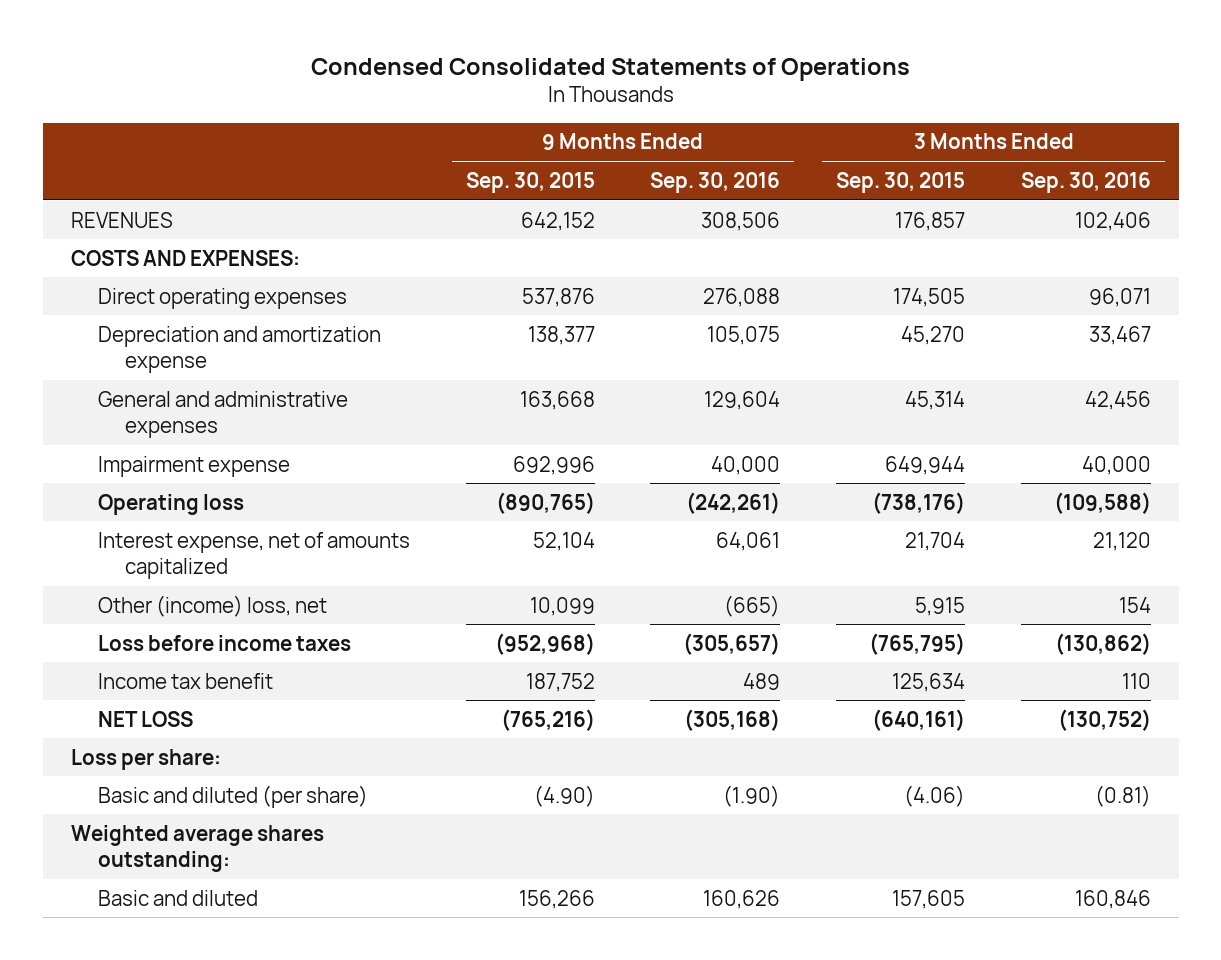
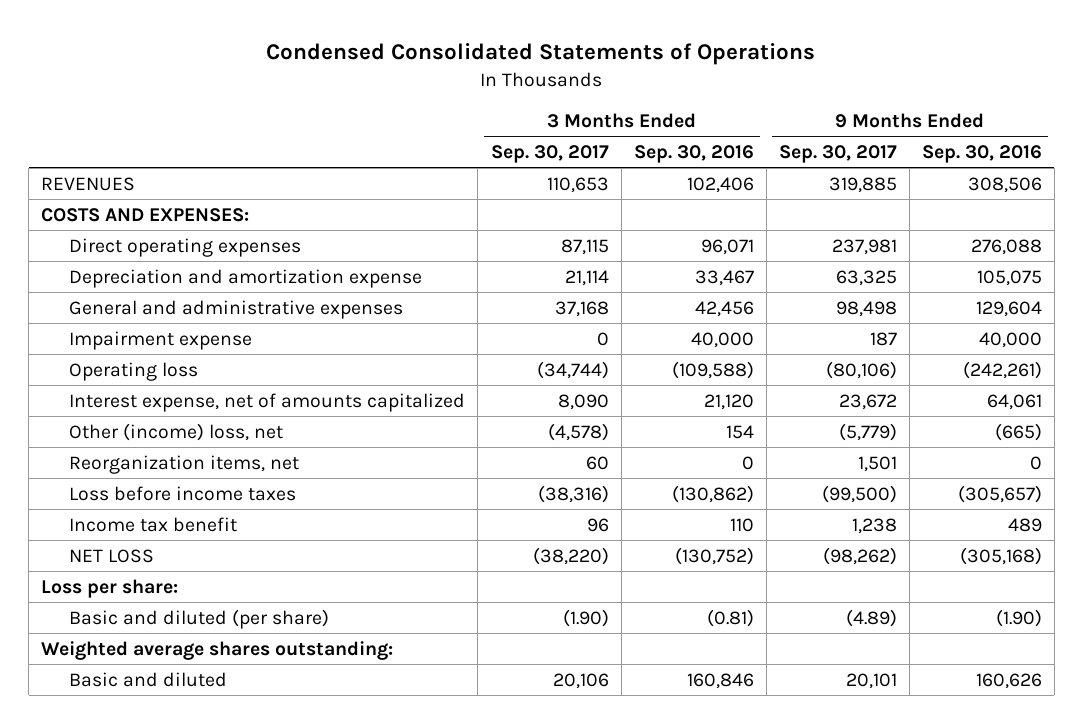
[465,171,595,193] Sep. 30, 2015 -> none
[836,171,966,193] Sep. 30, 2015 -> none
none -> [490,144,609,163] Sep. 30, 2017
none -> [778,144,897,163] Sep. 30, 2017
none -> [69,454,300,474] Reorganization items, net

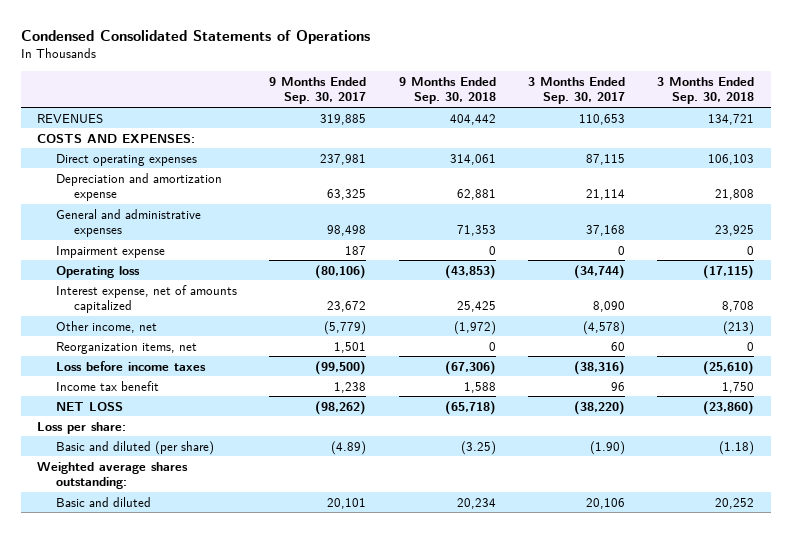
[633,144,754,163] Sep. 30, 2016 -> none
[921,144,1042,163] Sep. 30, 2016 -> none
none -> [398,76,496,105] 9 Months Ended Sep. 30, 2018
none -> [657,76,755,105] 3 Months Ended Sep. 30, 2018
[69,422,284,441] Other (income) loss, net -> [55,320,157,333] Other income, net

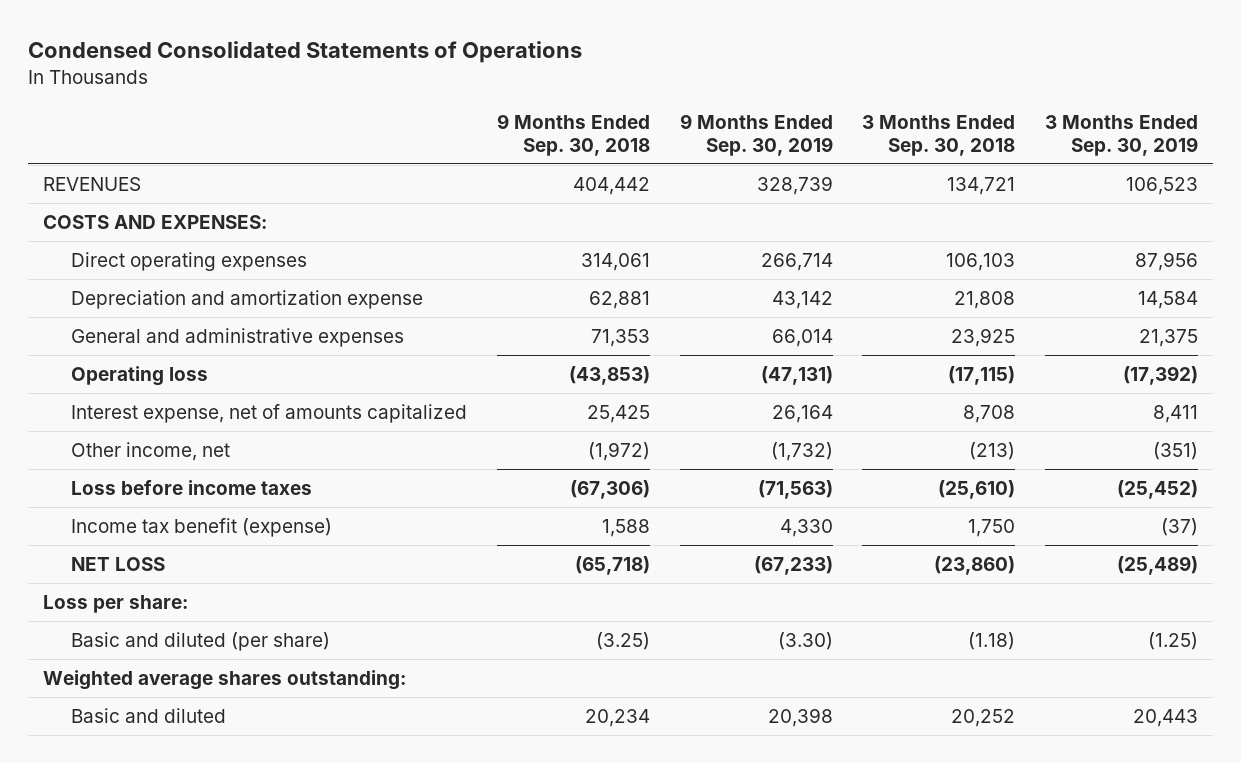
[269,76,367,105] 9 Months Ended Sep. 30, 2017 -> none
[527,76,625,105] 3 Months Ended Sep. 30, 2017 -> none
none -> [679,113,833,157] 9 Months Ended Sep. 30, 2019
none -> [1045,114,1199,157] 3 Months Ended Sep. 30, 2019
[55,245,165,258] Impairment expense -> none
[55,341,197,354] Reorganization items, net -> none
[55,380,159,391] Income tax benefit -> [71,517,333,537] Income tax benefit (expense)

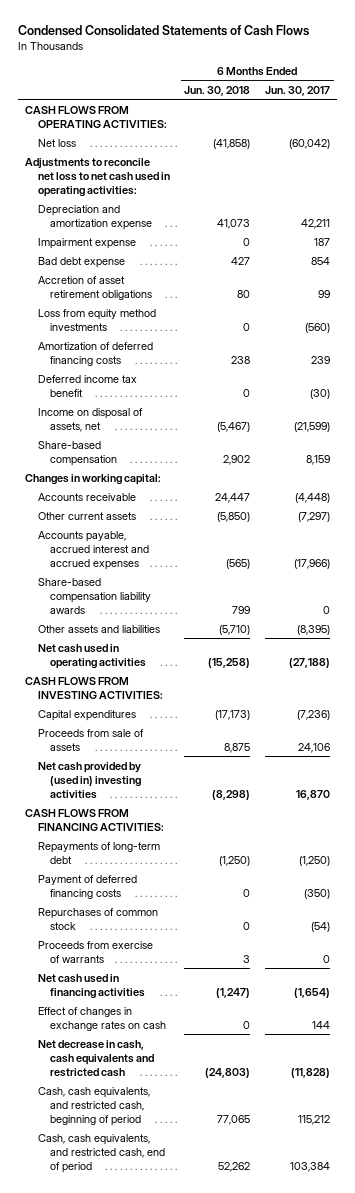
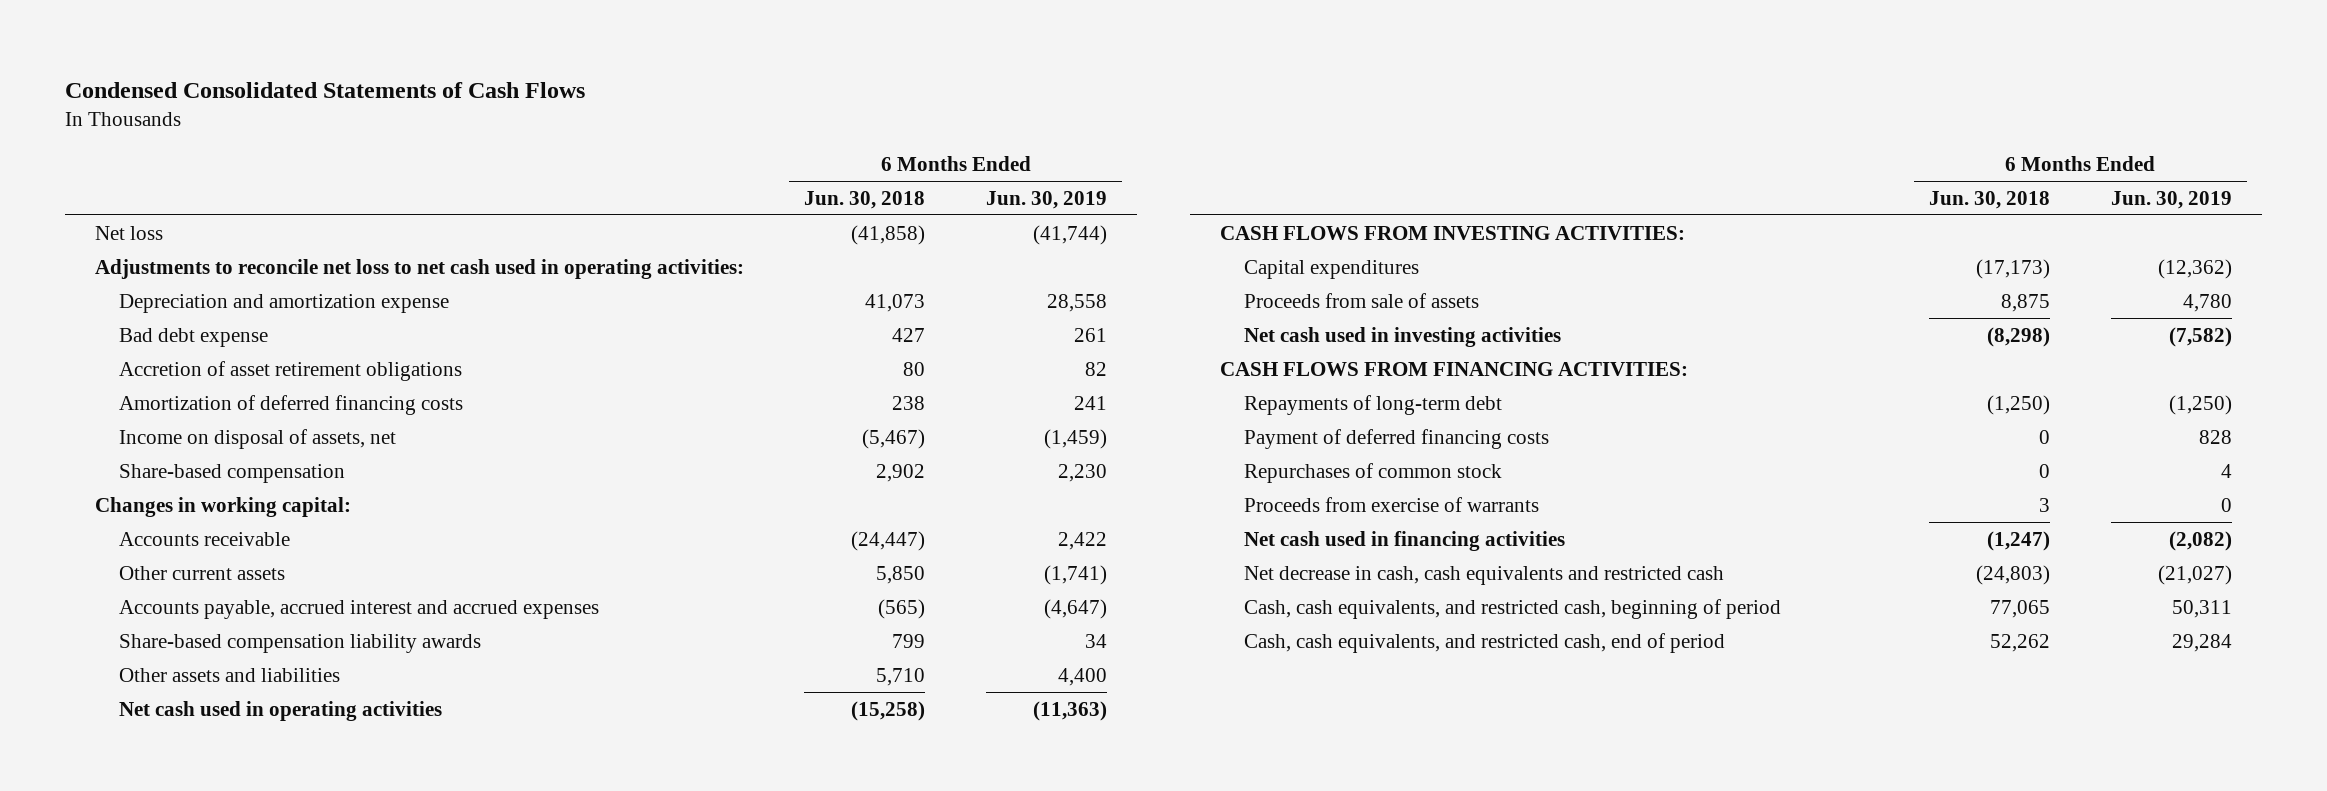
[265,85,331,96] Jun. 30, 2017 -> none
none -> [985,190,1107,209] Jun. 30, 2019
[25,105,167,128] CASH FLOWS FROM OPERATING ACTIVITIES: -> none
[37,237,136,249] Impairment expense -> none
[37,308,156,331] Loss from equity method investments -> none
[37,374,137,397] Deferred income tax benefit -> none
[215,492,251,503] 24,447 -> [851,530,926,551] (24,447)
[217,511,251,522] (5,850) -> [876,565,926,584] 5,850
[219,624,251,635] (5,710) -> [876,667,926,686] 5,710
[37,761,142,799] Net cash provided by (used in) investing activities -> [1244,326,1562,347] Net cash used in investing activities
[37,1006,167,1031] Effect of changes in exchange rates on cash -> none

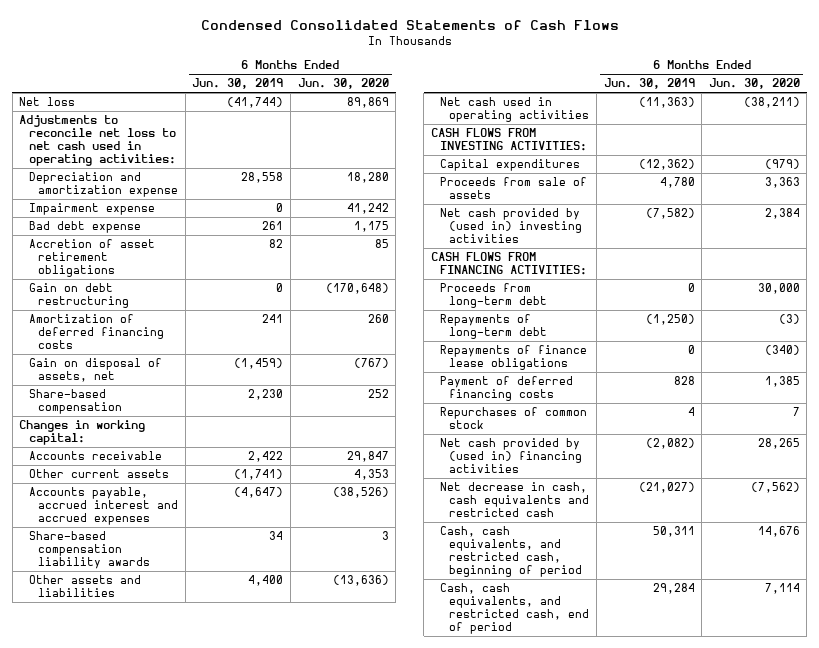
[804,190,926,209] Jun. 30, 2018 -> none
none -> [297,78,389,90] Jun. 30, 2020
none -> [28,203,155,216] Impairment expense
none -> [28,283,130,309] Gain on debt restructuring
[119,428,397,449] Income on disposal of assets, net -> [28,358,162,383] Gain on disposal of assets, net
[1244,326,1562,347] Net cash used in investing activities -> [439,208,583,244] Net cash provided by (used in) investing activities
none -> [439,283,548,309] Proceeds from long-term debt
none -> [439,345,587,371] Repayments of finance lease obligations
[1244,496,1540,512] Proceeds from exercise of warrants -> none
[1244,530,1566,551] Net cash used in financing activities -> [439,438,583,474] Net cash provided by (used in) financing activities

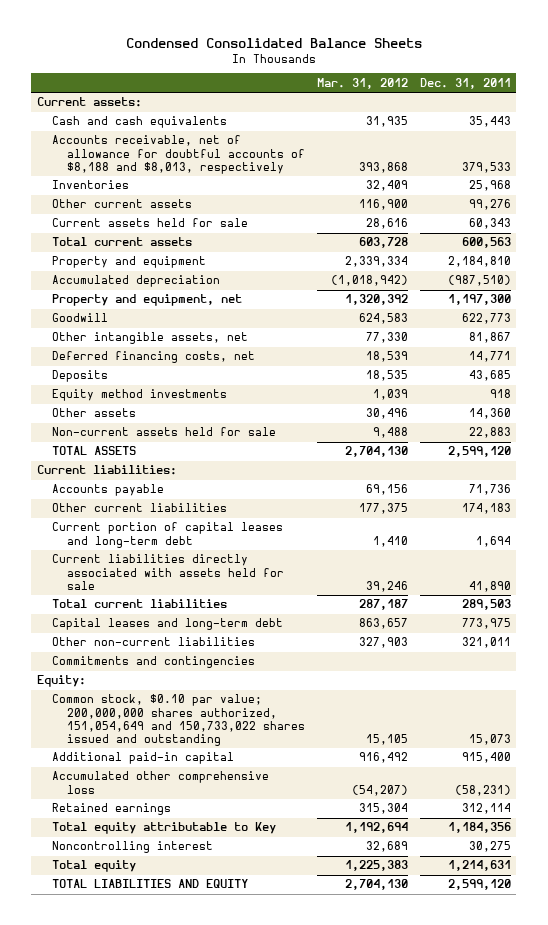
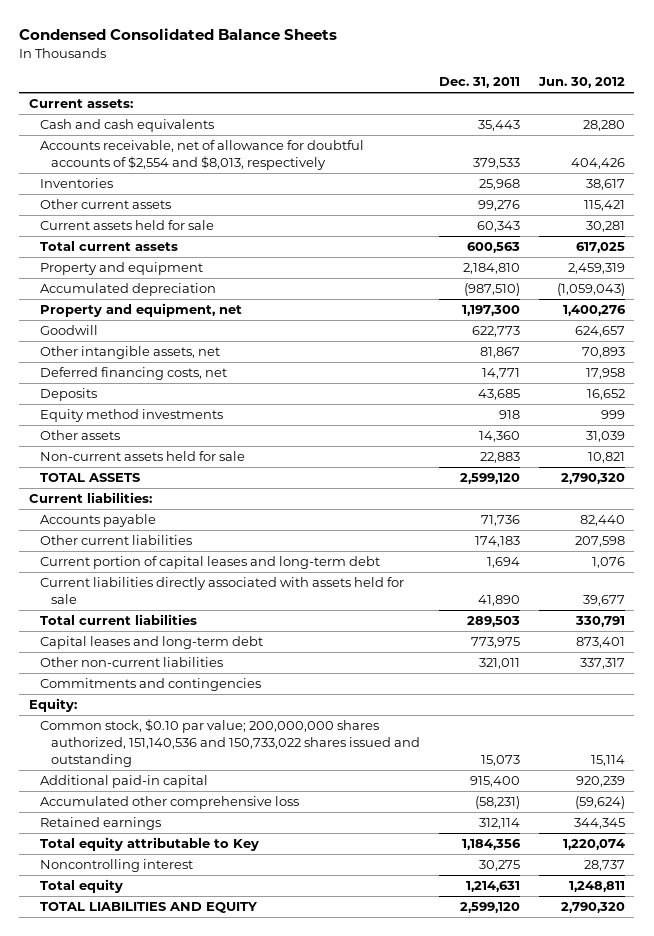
[316,77,408,89] Mar. 31, 2012 -> none
none -> [538,77,626,89] Jun. 30, 2012
[52,135,306,174] Accounts receivable, net of allowance for doubtful accounts of $8,188 and $8,013, respectively -> [40,140,365,171] Accounts receivable, net of allowance for doubtful accounts of $2,554 and $8,013, respectively
[52,694,306,747] Common stock, $0.10 par value; 200,000,000 shares authorized, 151,054,649 and 150,733,022 shares issued and outstanding -> [40,719,421,768] Common stock, $0.10 par value; 200,000,000 shares authorized, 151,140,536 and 150,733,022 shares issued and outstanding

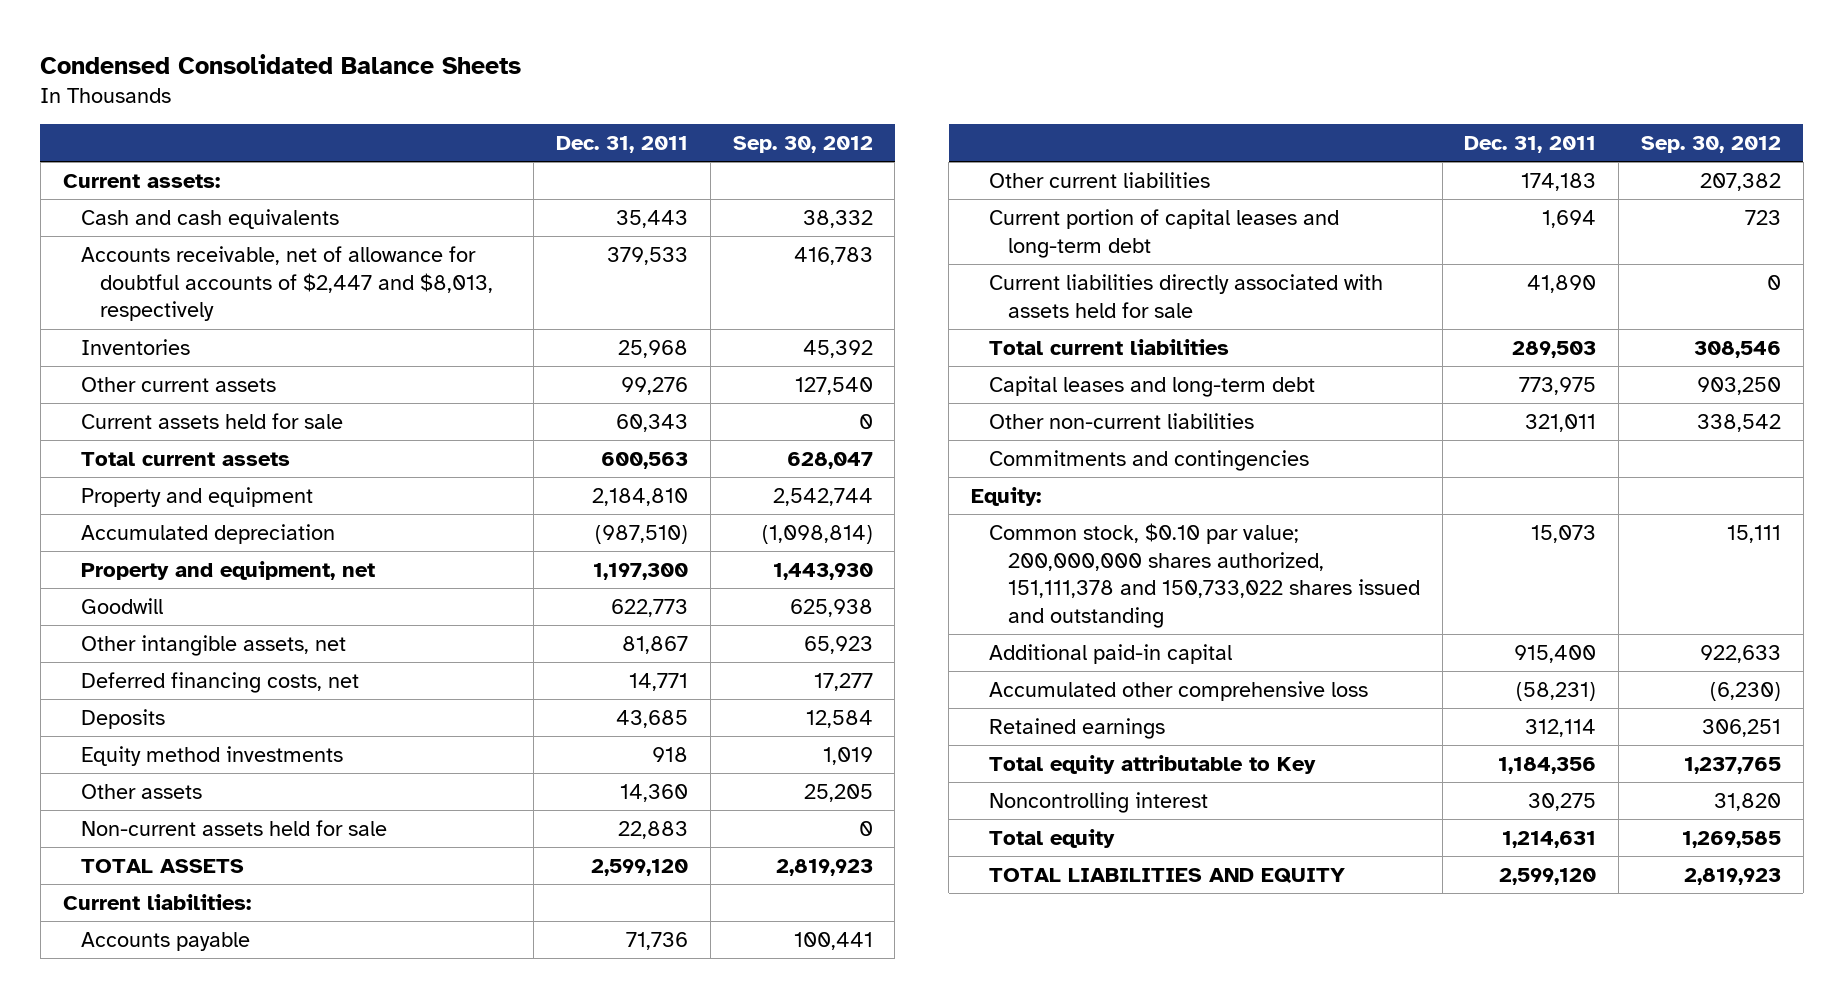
[538,77,626,89] Jun. 30, 2012 -> none
none -> [732,135,873,153] Sep. 30, 2012
[40,140,365,171] Accounts receivable, net of allowance for doubtful accounts of $2,554 and $8,013, respectively -> [81,245,493,322] Accounts receivable, net of allowance for doubtful accounts of $2,447 and $8,013, respectively
[40,719,421,768] Common stock, $0.10 par value; 200,000,000 shares authorized, 151,140,536 and 150,733,022 shares issued and outstanding -> [989,522,1420,629] Common stock, $0.10 par value; 200,000,000 shares authorized, 151,111,378 and 150,733,022 shares issued and outstanding

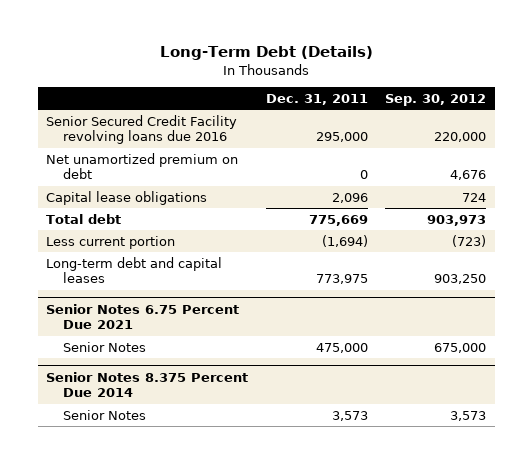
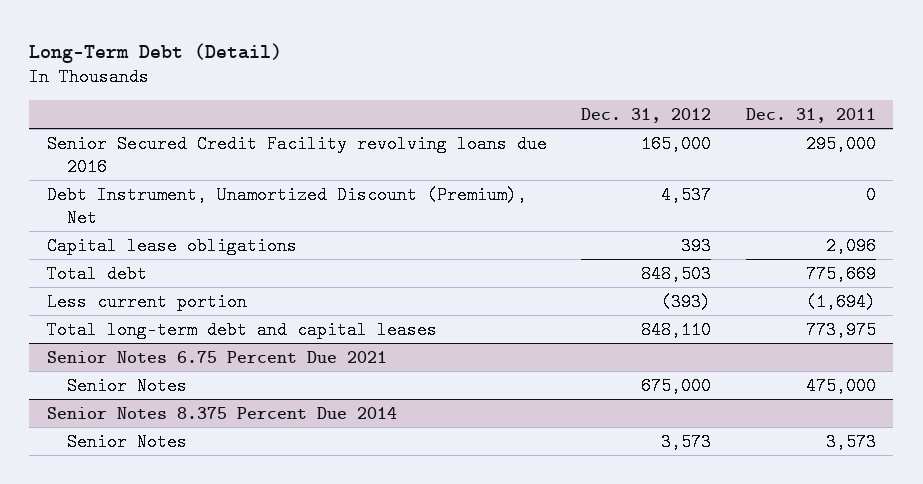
[160,46,374,61] Long-Term Debt (Details) -> [29,42,283,63] Long-Term Debt (Detail)
[385,94,487,107] Sep. 30, 2012 -> none
none -> [581,108,712,124] Dec. 31, 2012
[46,152,239,180] Net unamortized premium on debt -> [46,185,527,227] Debt Instrument, Unamortized Discount (Premium), Net
[46,256,223,284] Long-term debt and capital leases -> [46,320,437,339] Total long-term debt and capital leases

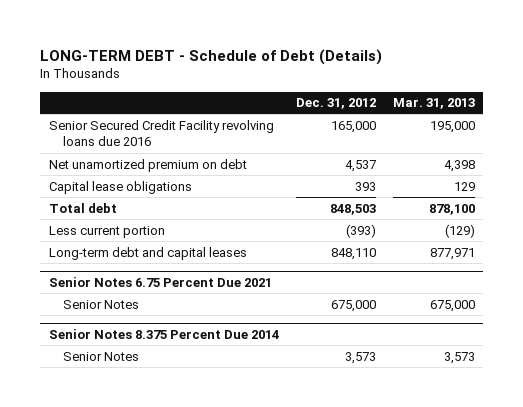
[29,42,283,63] Long-Term Debt (Detail) -> [40,48,383,65] LONG-TERM DEBT - Schedule of Debt (Details)
[746,108,877,124] Dec. 31, 2011 -> none
none -> [392,98,475,110] Mar. 31, 2013
[46,185,527,227] Debt Instrument, Unamortized Discount (Premium), Net -> [48,158,247,172] Net unamortized premium on debt
[46,320,437,339] Total long-term debt and capital leases -> [48,246,247,260] Long-term debt and capital leases

